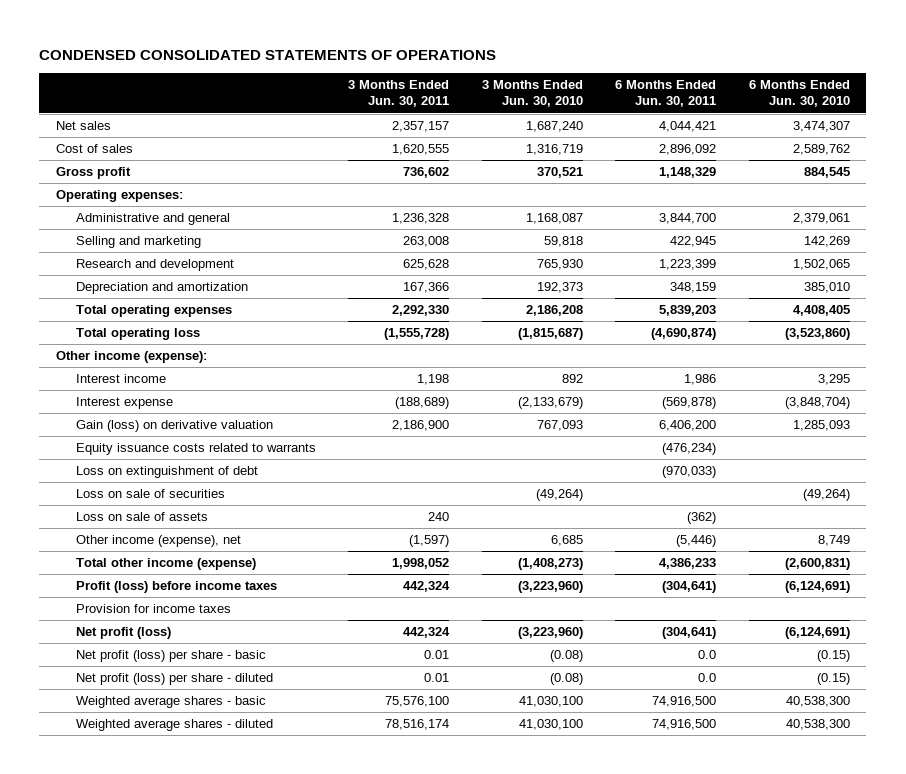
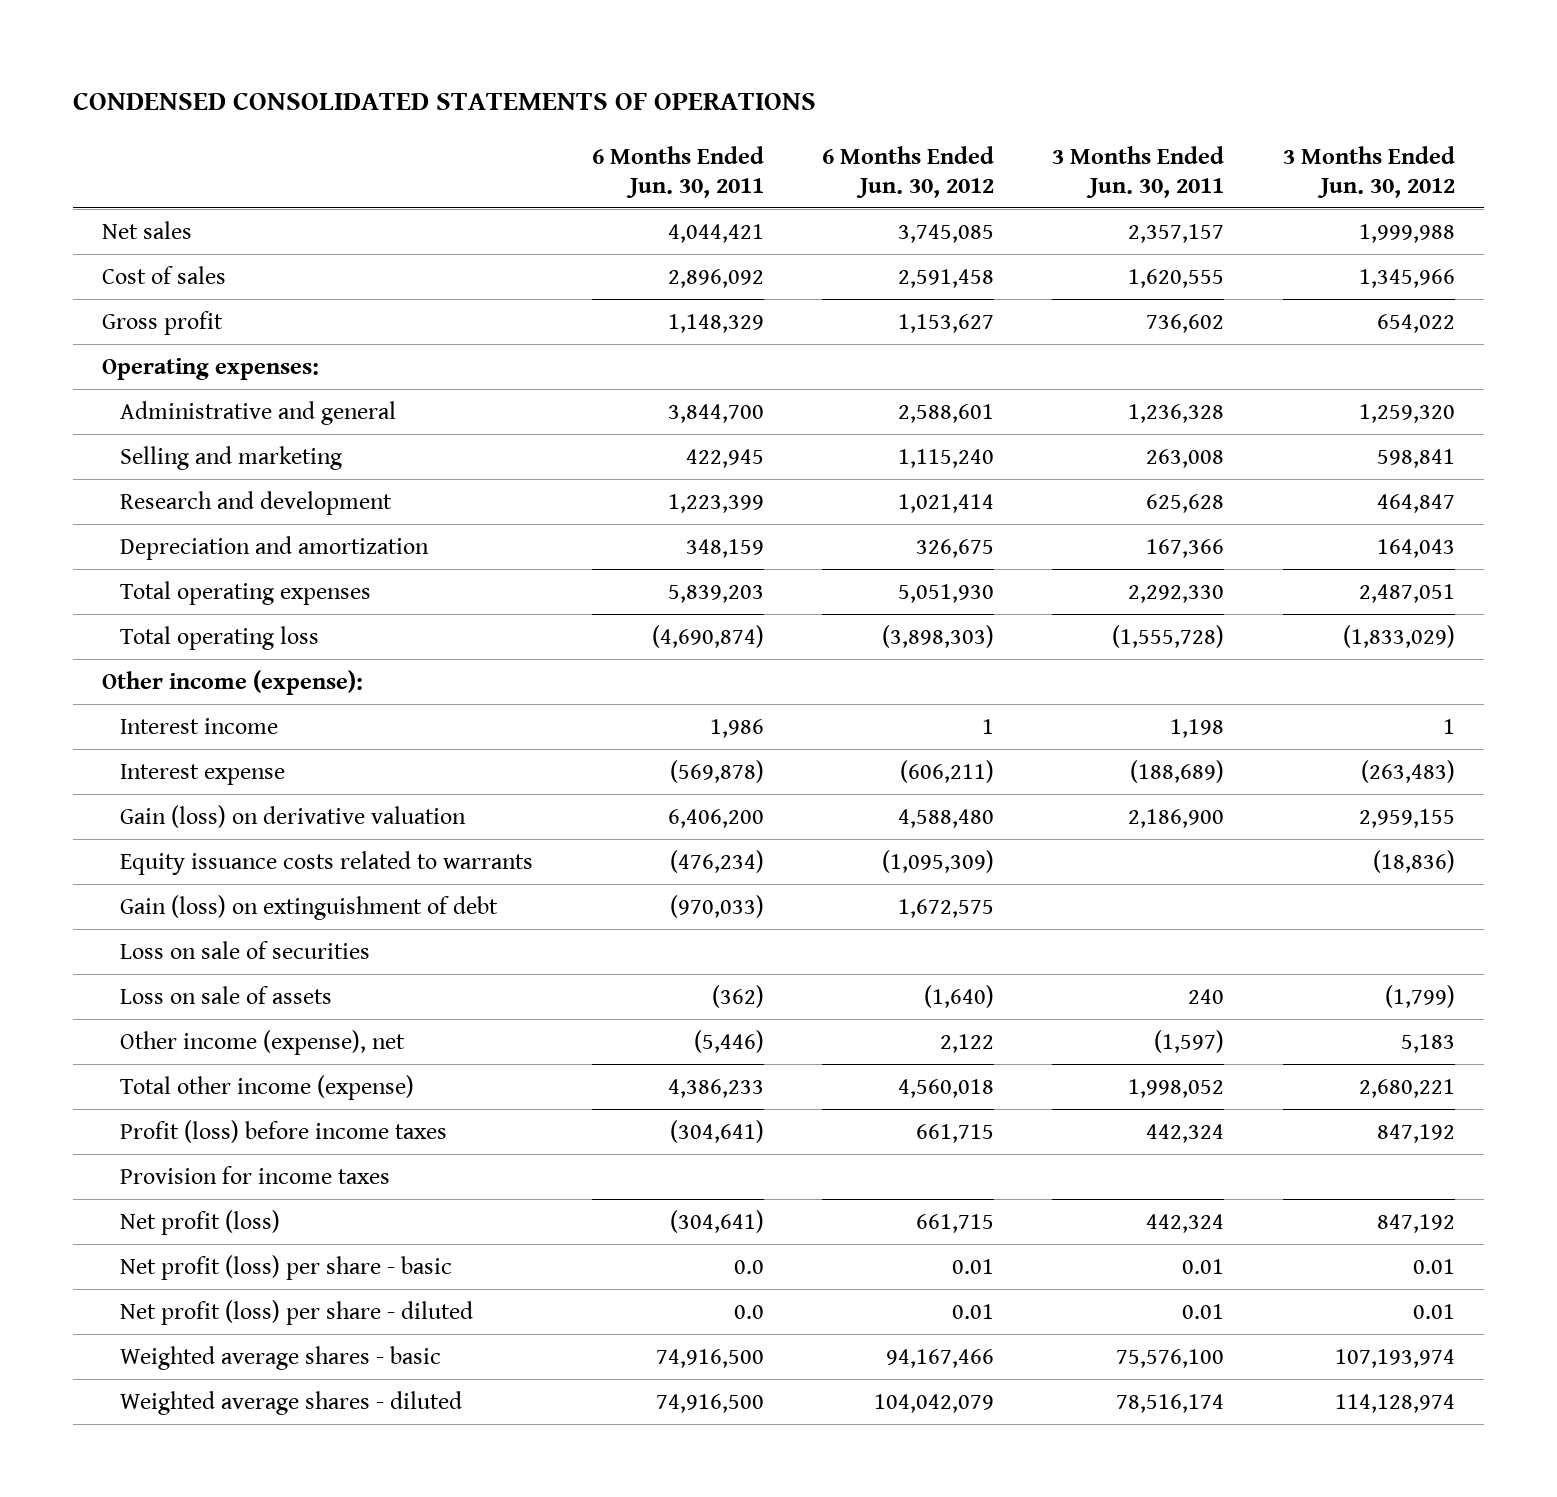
[481,79,583,108] 3 Months Ended Jun. 30, 2010 -> none
[748,79,850,108] 6 Months Ended Jun. 30, 2010 -> none
none -> [822,146,995,199] 6 Months Ended Jun. 30, 2012
none -> [1282,146,1455,199] 3 Months Ended Jun. 30, 2012
[75,466,258,479] Loss on extinguishment of debt -> [120,894,499,920] Gain (loss) on extinguishment of debt

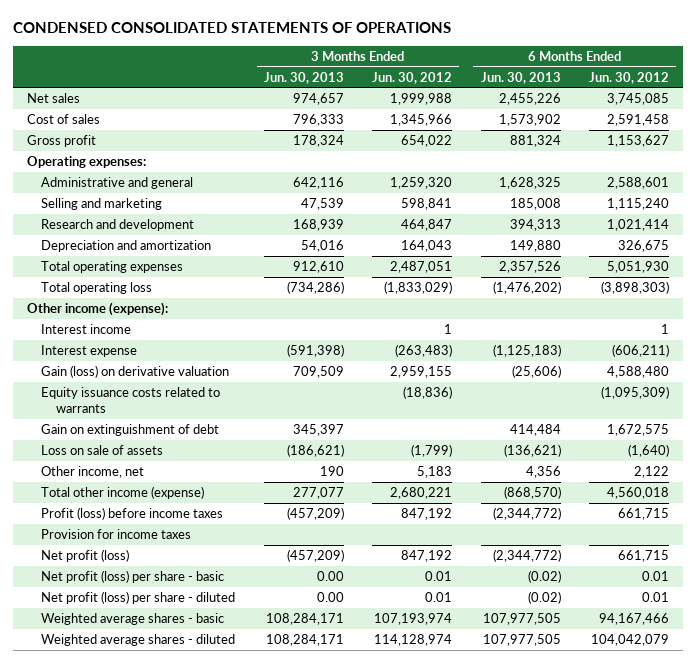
[591,146,764,199] 6 Months Ended Jun. 30, 2011 -> none
[1052,146,1225,199] 3 Months Ended Jun. 30, 2011 -> none
none -> [263,71,344,84] Jun. 30, 2013
none -> [480,71,561,84] Jun. 30, 2013
[120,940,371,959] Loss on sale of securities -> none
[120,894,499,920] Gain (loss) on extinguishment of debt -> [41,424,220,437] Gain on extinguishment of debt
[120,1029,406,1055] Other income (expense), net -> [41,466,145,479] Other income, net

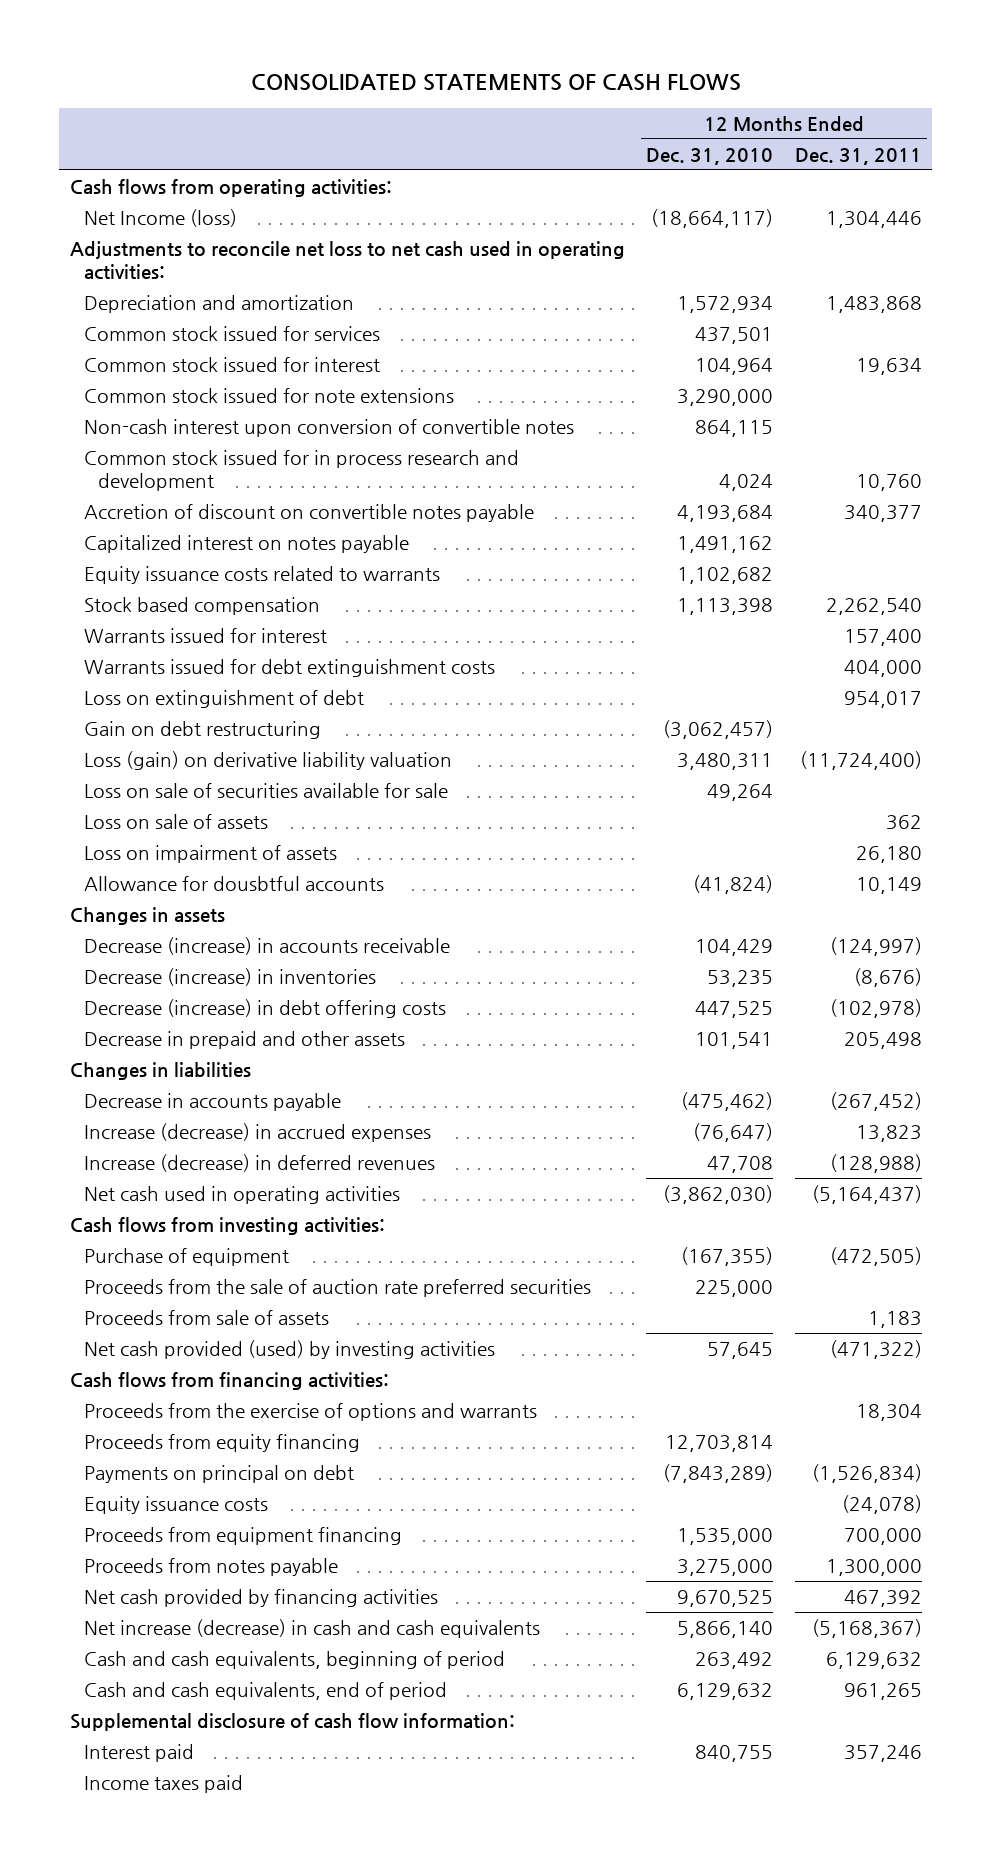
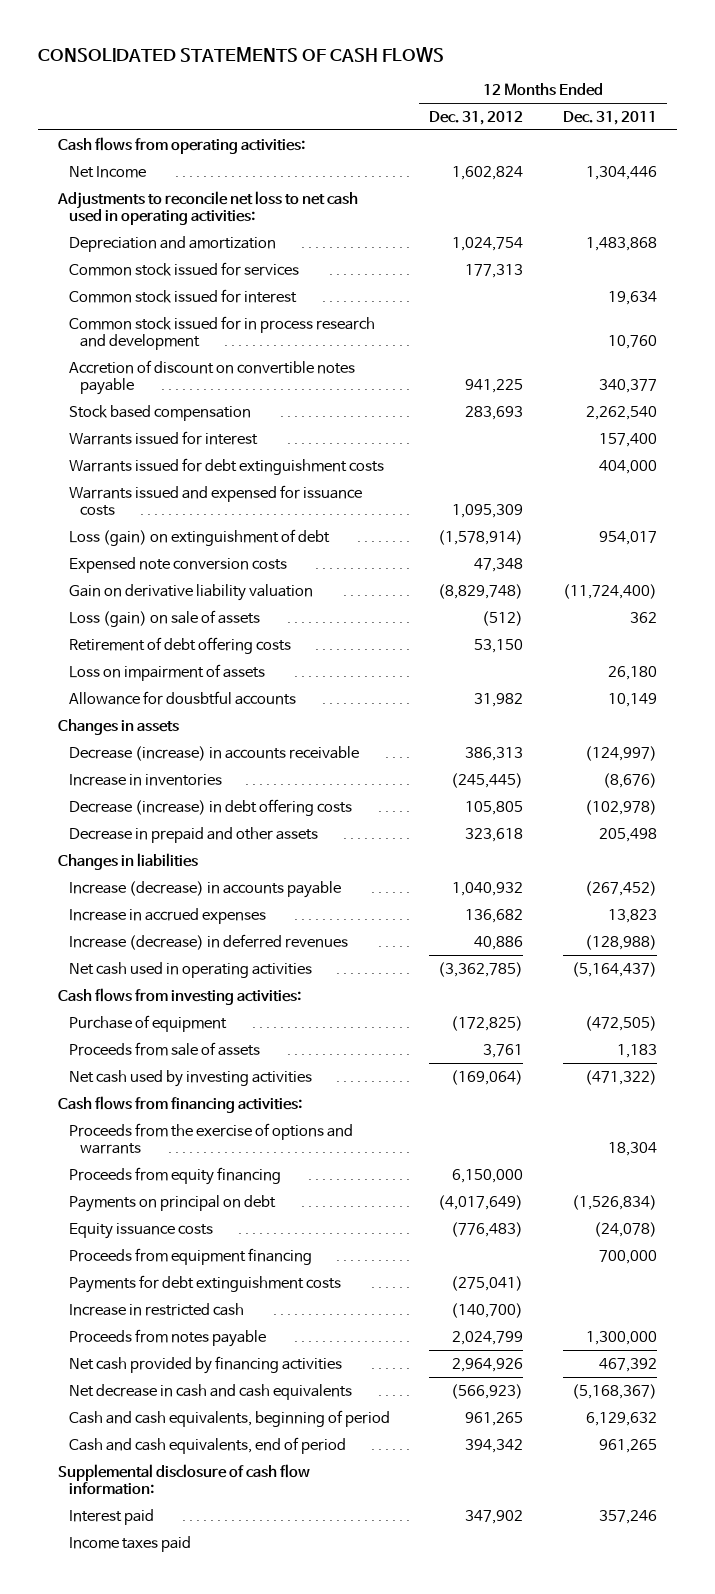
[646,147,774,165] Dec. 31, 2010 -> none
none -> [429,111,524,126] Dec. 31, 2012
[83,209,237,228] Net Income (loss) -> [68,165,146,178] Net Income
[83,388,454,404] Common stock issued for note extensions -> none
[83,419,574,438] Non-cash interest upon conversion of convertible notes -> none
[83,535,409,554] Capitalized interest on notes payable -> none
[83,566,440,585] Equity issuance costs related to warrants -> none
[83,721,321,740] Gain on debt restructuring -> none
[83,783,448,799] Loss on sale of securities available for sale -> none
none -> [68,484,362,517] Warrants issued and expensed for issuance costs
[83,690,364,709] Loss on extinguishment of debt -> [68,528,330,546] Loss (gain) on extinguishment of debt
none -> [68,556,287,573] Expensed note conversion costs
[83,751,452,771] Loss (gain) on derivative liability valuation -> [68,583,313,601] Gain on derivative liability valuation
[83,814,268,830] Loss on sale of assets -> [68,609,260,627] Loss (gain) on sale of assets
none -> [68,636,291,654] Retirement of debt offering costs
[83,968,376,987] Decrease (increase) in inventories -> [68,773,222,786] Increase in inventories
[83,1093,341,1112] Decrease in accounts payable -> [68,880,341,898] Increase (decrease) in accounts payable
[83,1123,431,1143] Increase (decrease) in accrued expenses -> [68,907,266,924] Increase in accrued expenses
[83,1279,591,1298] Proceeds from the sale of auction rate preferred securities -> none
[83,1340,495,1360] Net cash provided (used) by investing activities -> [68,1069,312,1087] Net cash used by investing activities
none -> [68,1274,341,1293] Payments for debt extinguishment costs
none -> [68,1302,244,1316] Increase in restricted cash
[83,1619,540,1639] Net increase (decrease) in cash and cash equivalents -> [68,1383,352,1400] Net decrease in cash and cash equivalents

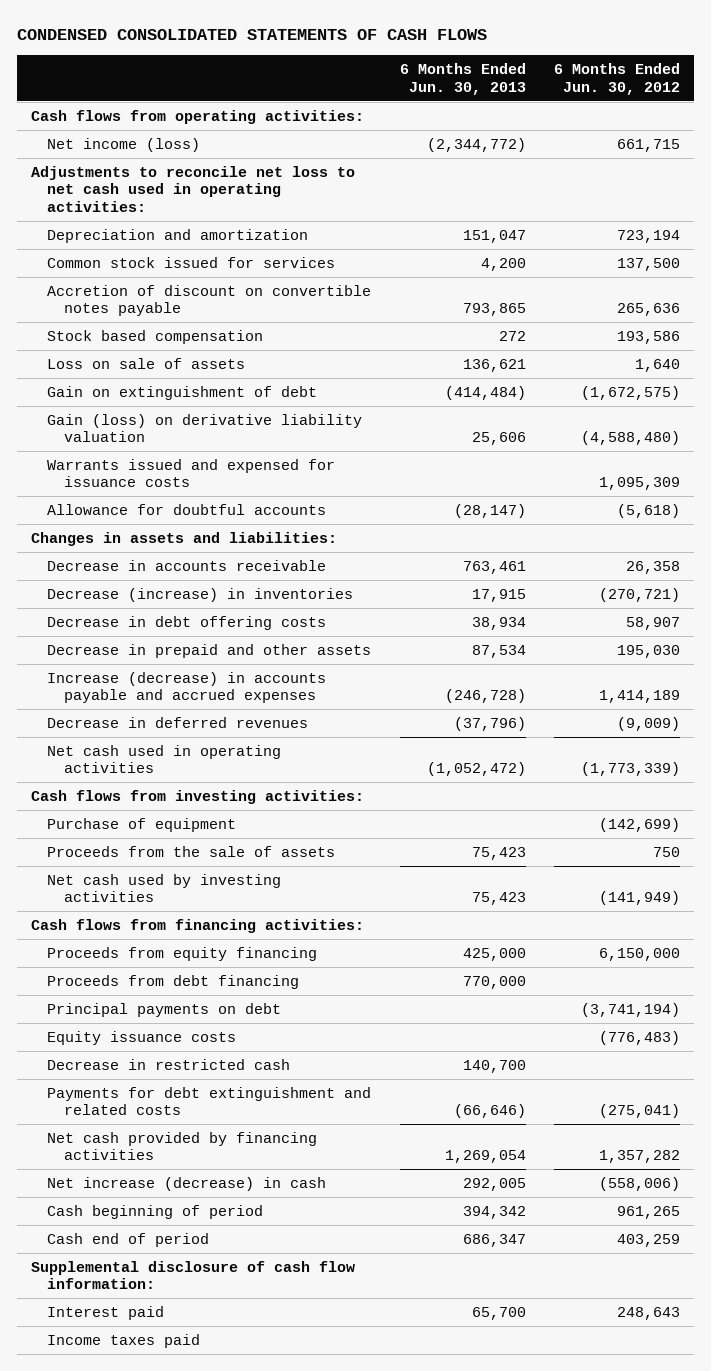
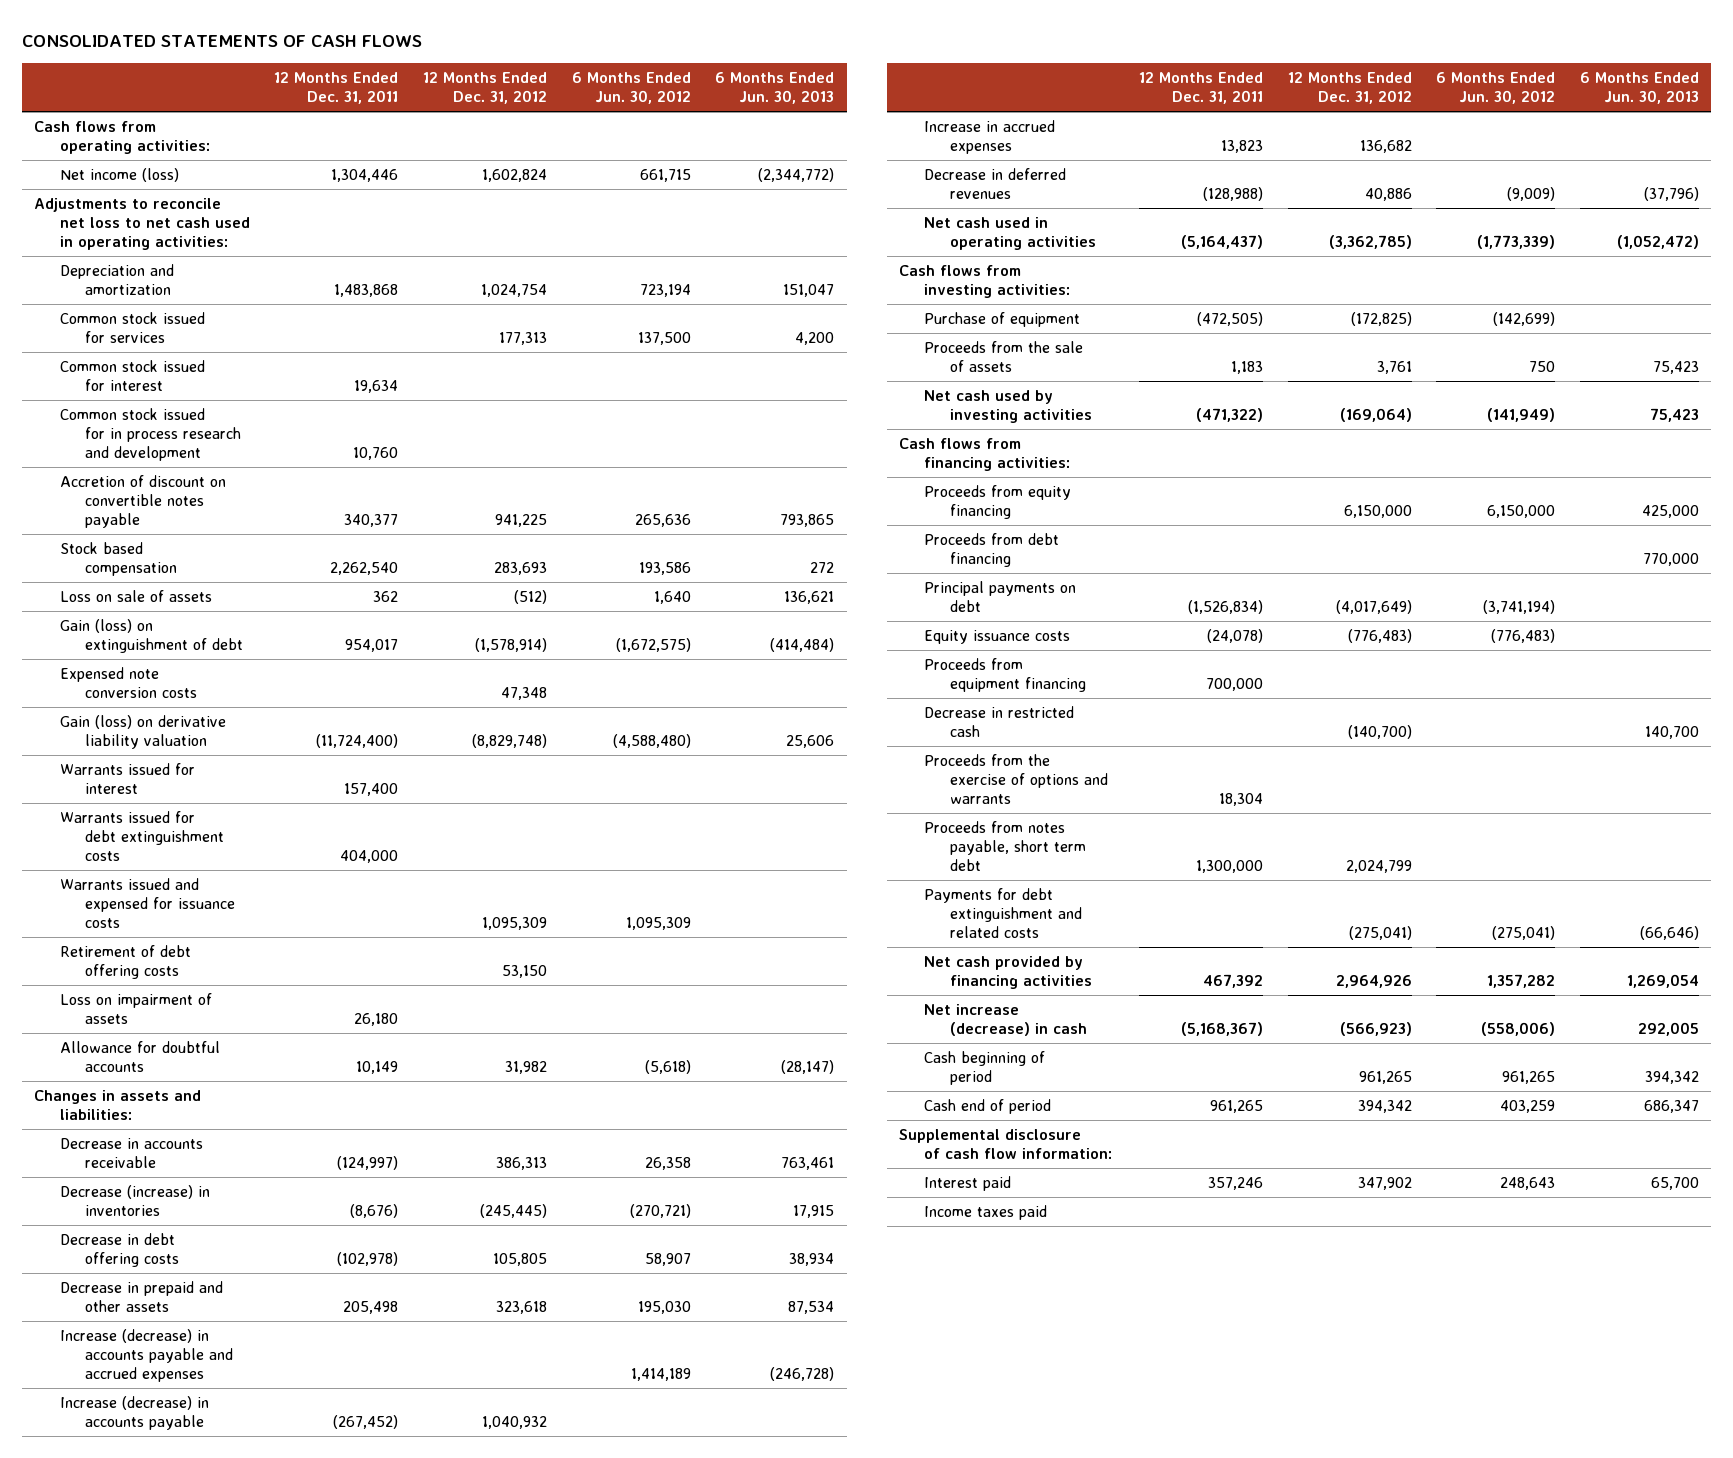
[17,29,488,41] CONDENSED CONSOLIDATED STATEMENTS OF CASH FLOWS -> [21,34,422,47] CONSOLIDATED STATEMENTS OF CASH FLOWS
none -> [274,72,399,105] 12 Months Ended Dec. 31, 2011
none -> [422,72,547,105] 12 Months Ended Dec. 31, 2012
none -> [59,360,205,391] Common stock issued for interest
none -> [59,408,242,461] Common stock issued for in process research and development
[47,385,318,400] Gain on extinguishment of debt -> [59,619,244,653] Gain (loss) on extinguishment of debt
none -> [59,667,198,698] Expensed note conversion costs
none -> [59,763,195,794] Warrants issued for interest
none -> [59,811,225,861] Warrants issued for debt extinguishment costs
none -> [59,945,191,979] Retirement of debt offering costs
none -> [59,993,212,1024] Loss on impairment of assets
none -> [59,1396,209,1430] Increase (decrease) in accounts payable
none -> [924,120,1056,154] Increase in accrued expenses
none -> [924,658,1086,692] Proceeds from equipment financing
none -> [924,754,1108,804] Proceeds from the exercise of options and warrants
none -> [924,821,1086,871] Proceeds from notes payable, short term debt

